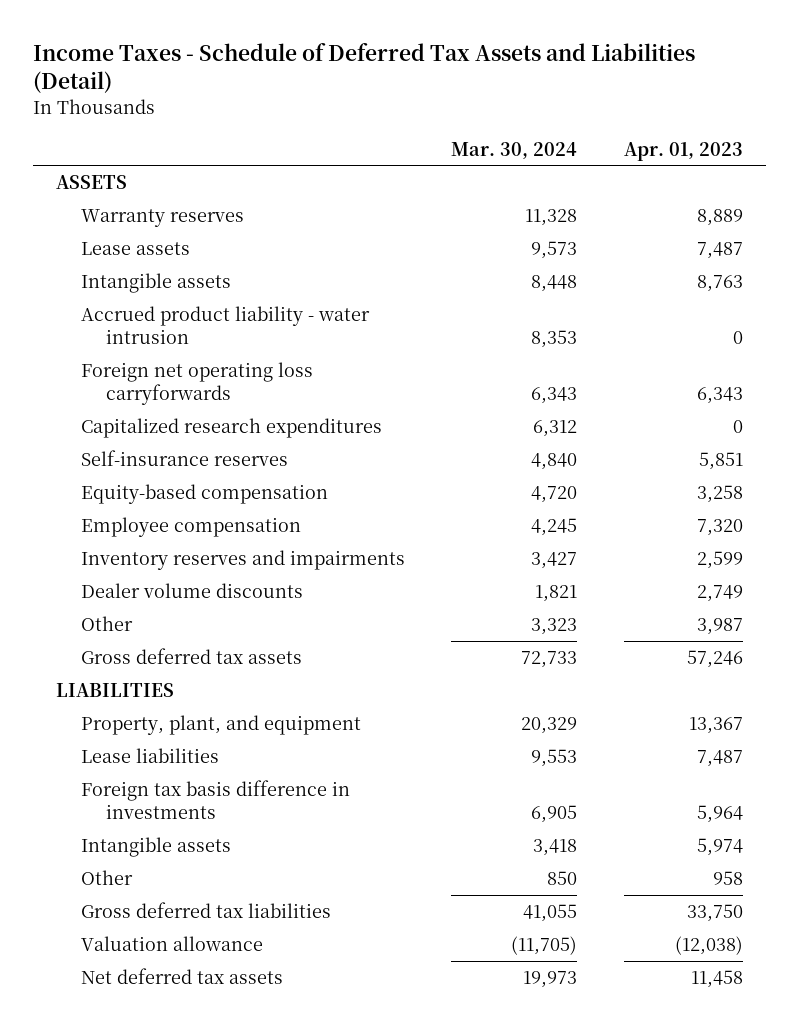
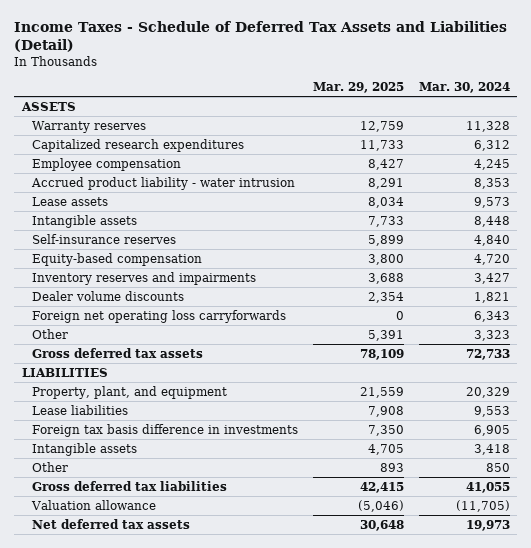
[623,141,743,161] Apr. 01, 2023 -> none
none -> [312,82,404,94] Mar. 29, 2025
[81,418,383,439] Capitalized research expenditures -> [31,138,244,152] Capitalized research expenditures
[81,517,302,538] Employee compensation -> [31,157,181,171] Employee compensation
[81,306,371,345] Accrued product liability - water intrusion -> [30,176,295,190] Accrued product liability - water intrusion
[81,362,314,406] Foreign net operating loss carryforwards -> [31,309,286,323] Foreign net operating loss carryforwards

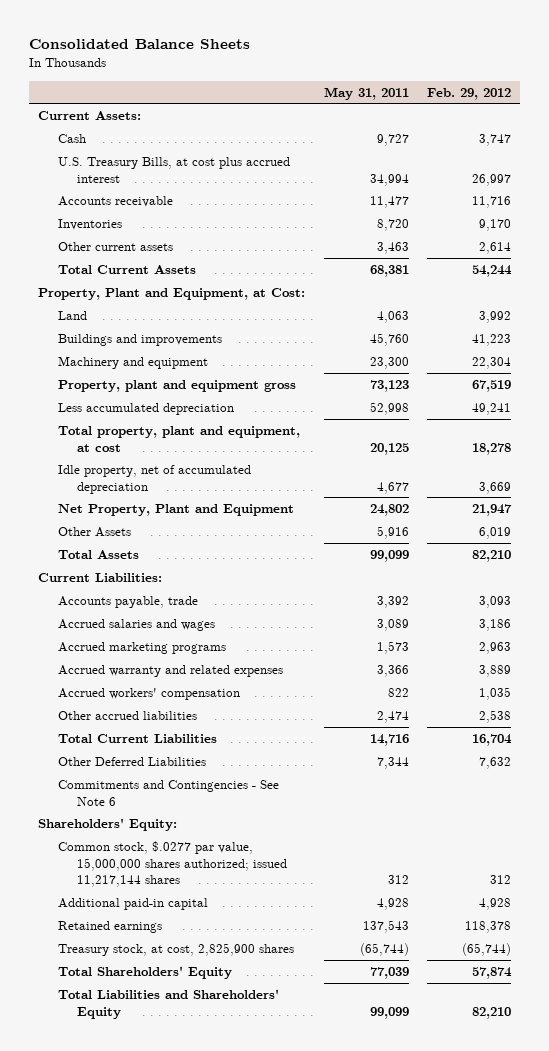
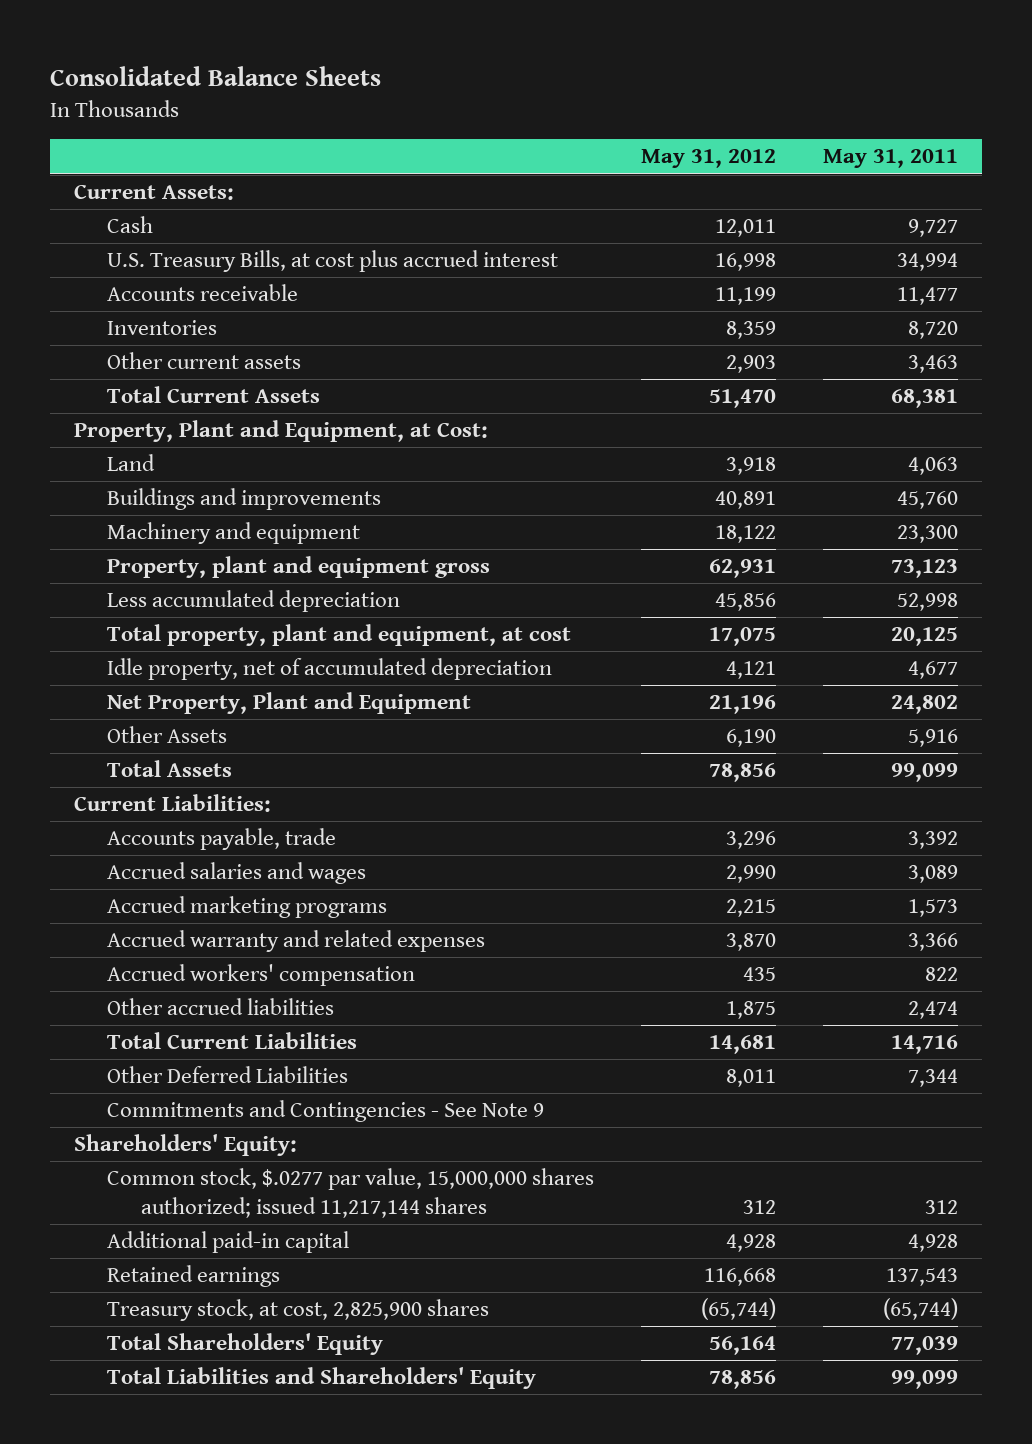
[427,87,512,100] Feb. 29, 2012 -> none
none -> [641,149,777,169] May 31, 2012
[57,779,279,806] Commitments and Contingencies - See Note 6 -> [107,1100,545,1123] Commitments and Contingencies - See Note 9

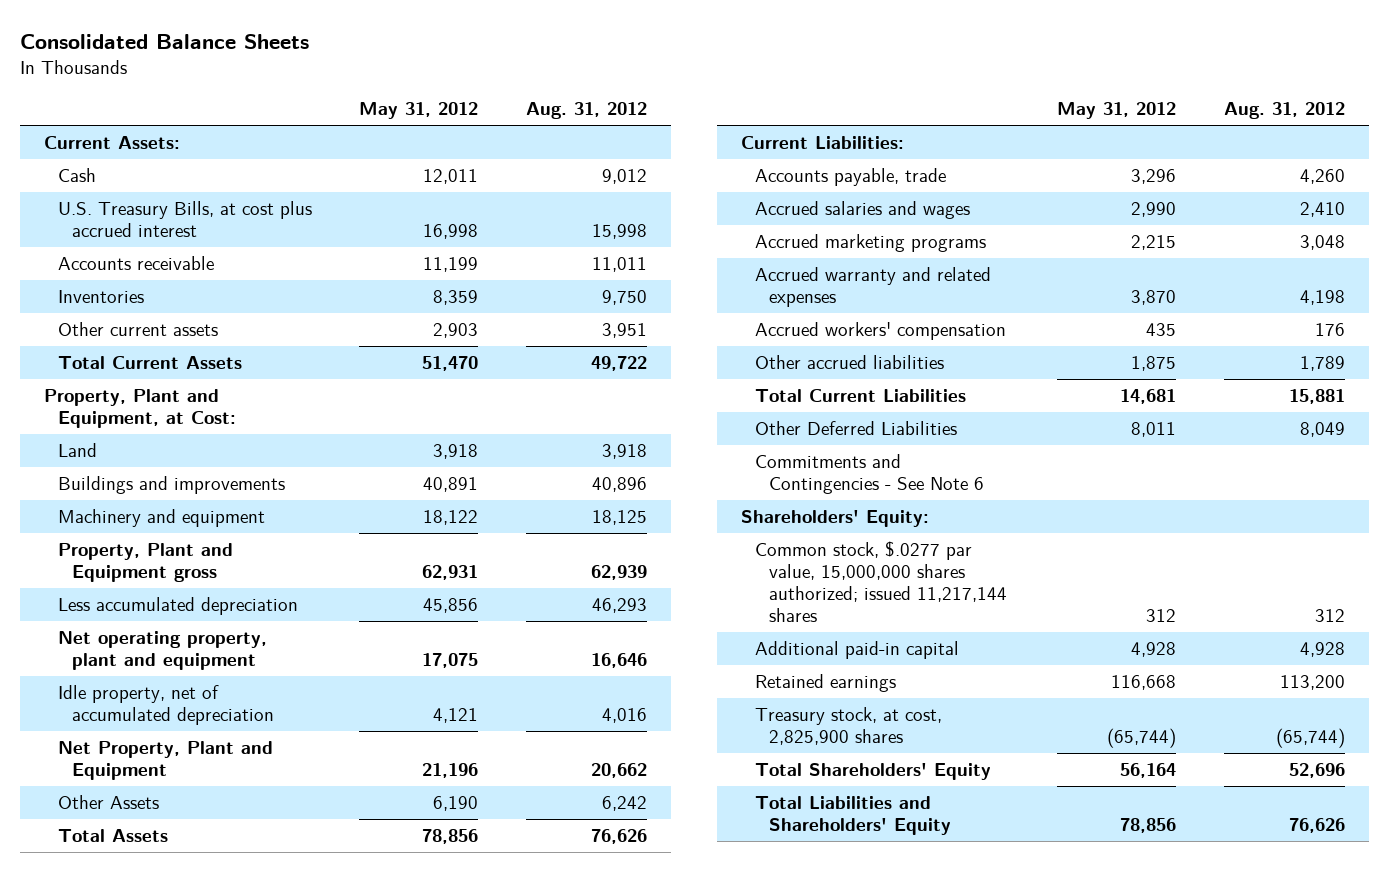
[823,149,959,169] May 31, 2011 -> none
none -> [525,102,647,120] Aug. 31, 2012
[107,556,491,579] Property, plant and equipment gross -> [57,542,233,582] Property, Plant and Equipment gross
[107,624,572,647] Total property, plant and equipment, at cost -> [57,630,267,670] Net operating property, plant and equipment
[107,1100,545,1123] Commitments and Contingencies - See Note 9 -> [755,453,985,494] Commitments and Contingencies - See Note 6

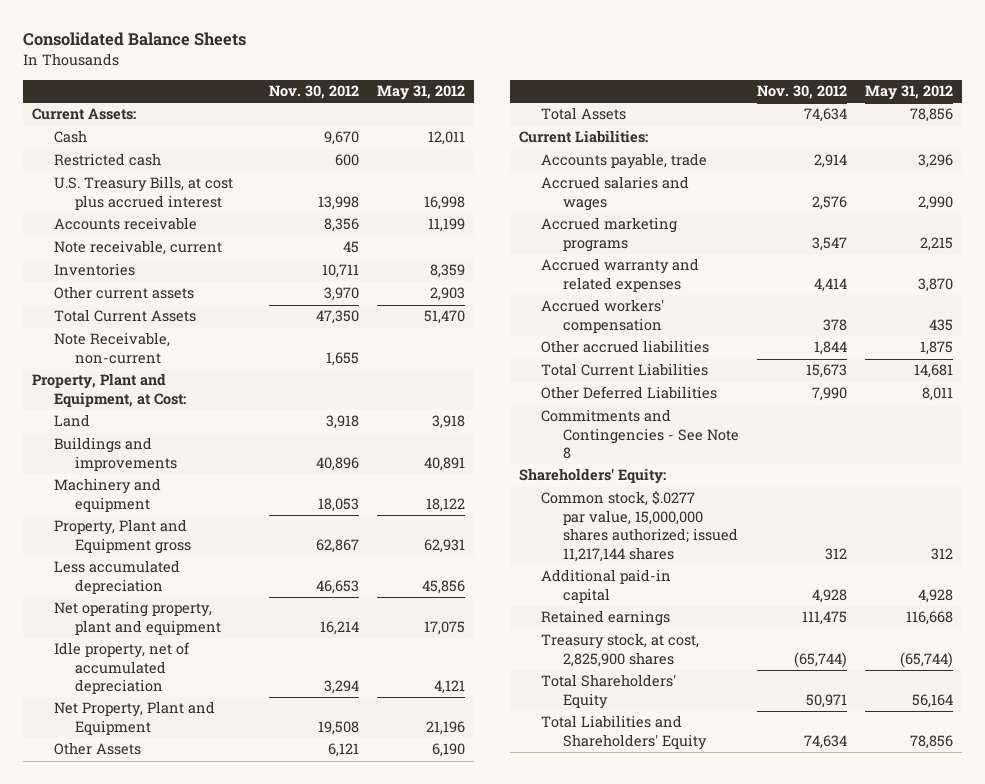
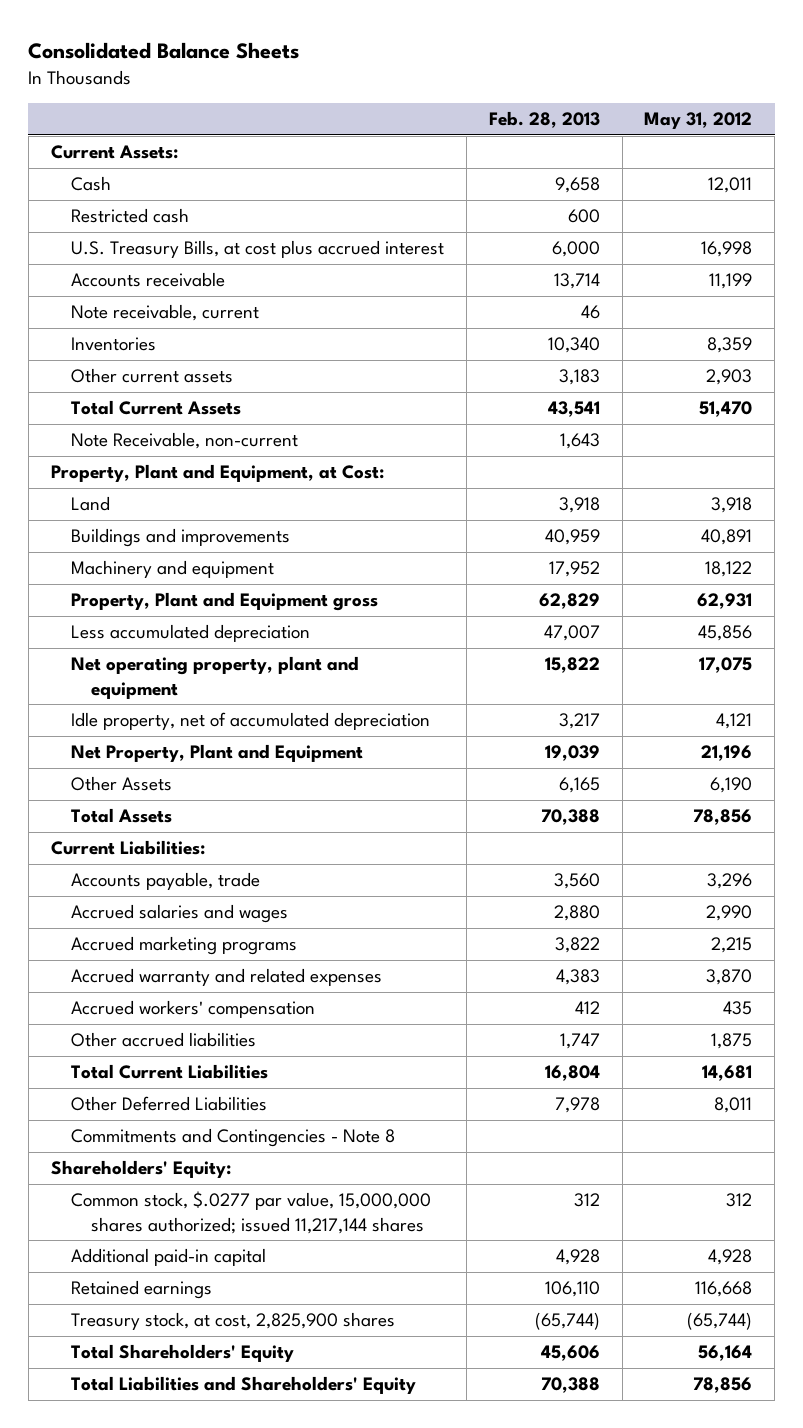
[269,85,360,100] Nov. 30, 2012 -> none
none -> [488,111,600,129] Feb. 28, 2013
[541,409,740,460] Commitments and Contingencies - See Note 8 -> [70,1128,395,1148] Commitments and Contingencies - Note 8

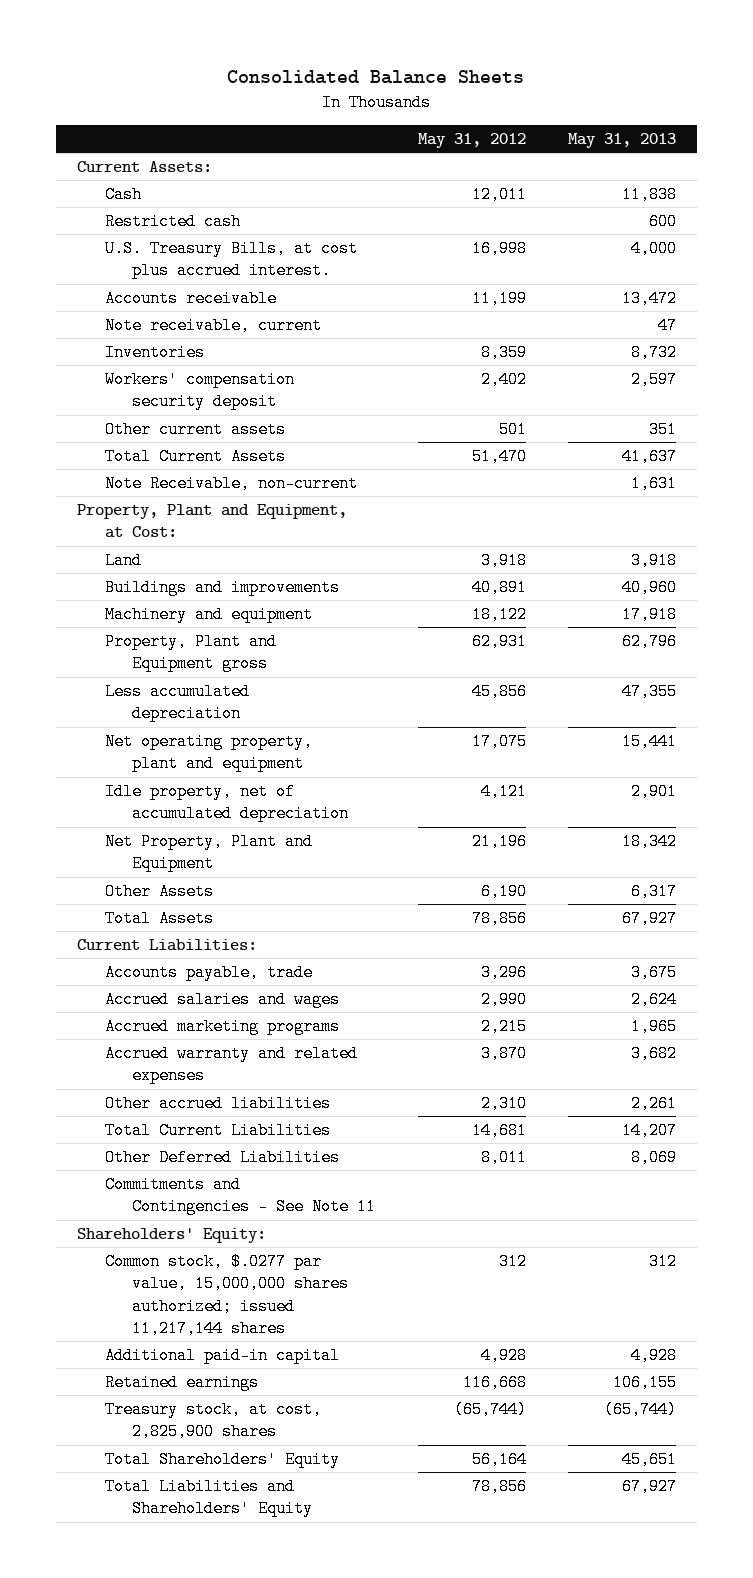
[488,111,600,129] Feb. 28, 2013 -> none
none -> [568,132,677,148] May 31, 2013
[70,240,444,259] U.S. Treasury Bills, at cost plus accrued interest -> [104,240,358,280] U.S. Treasury Bills, at cost plus accrued interest.
none -> [104,371,295,411] Workers' compensation security deposit
[706,369,753,386] 2,903 -> [498,421,527,439] 501
[70,1000,315,1019] Accrued workers' compensation -> none
[711,1033,753,1050] 1,875 -> [480,1095,527,1113] 2,310
[70,1128,395,1148] Commitments and Contingencies - Note 8 -> [104,1176,377,1216] Commitments and Contingencies - See Note 11

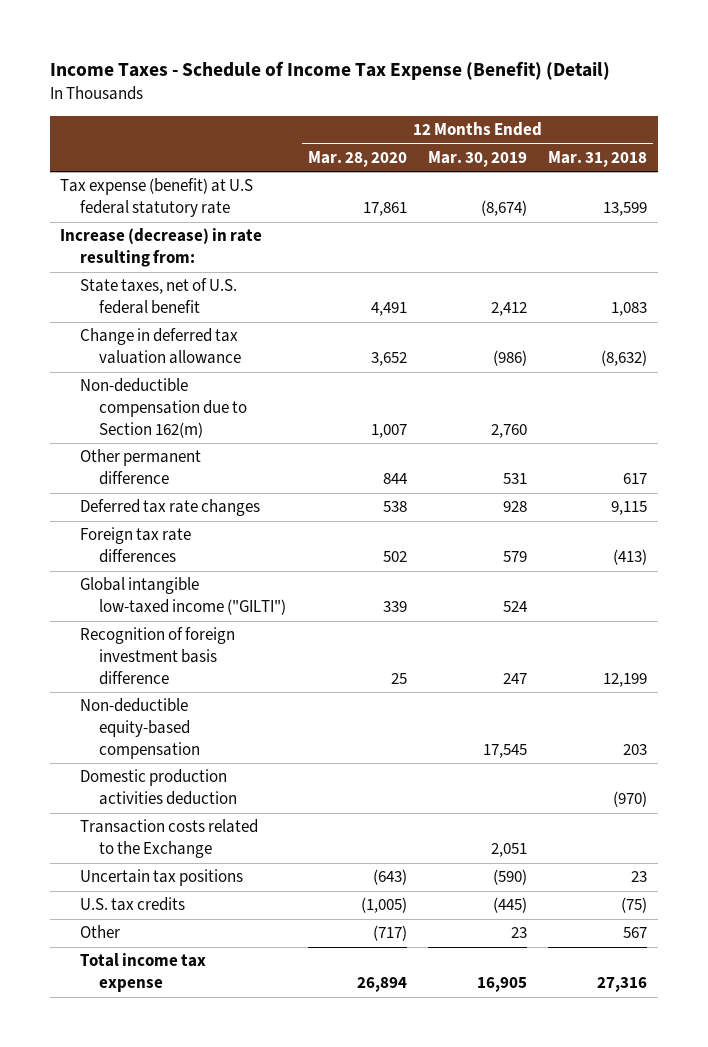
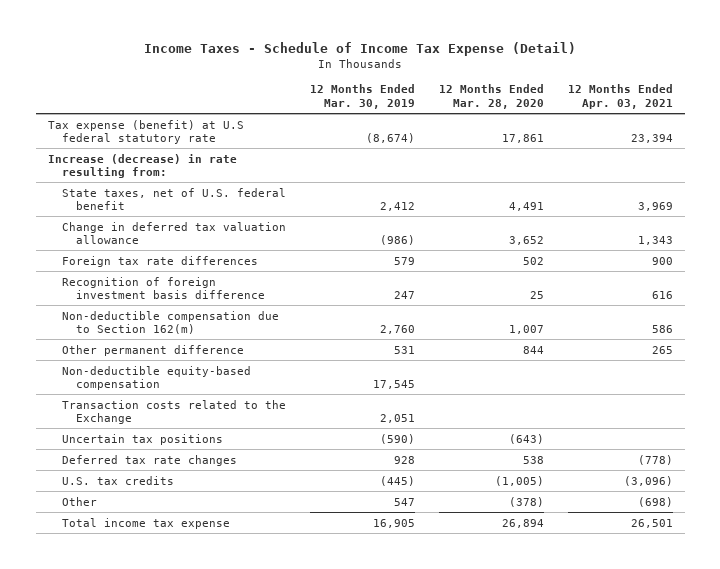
[49,60,610,80] Income Taxes - Schedule of Income Tax Expense (Benefit) (Detail) -> [144,41,577,56] Income Taxes - Schedule of Income Tax Expense (Detail)
[548,150,648,167] Mar. 31, 2018 -> none
none -> [567,84,673,109] 12 Months Ended Apr. 03, 2021
[79,577,287,616] Global intangible low-taxed income ("GILTI") -> none
[79,378,248,439] Non-deductible compensation due to Section 162(m) -> [61,310,279,334] Non-deductible compensation due to Section 162(m)
[79,449,201,486] Other permanent difference -> [61,344,244,356] Other permanent difference
[79,769,238,806] Domestic production activities deduction -> none
[79,499,260,517] Deferred tax rate changes -> [61,454,237,466] Deferred tax rate changes
[372,925,407,942] (717) -> [508,496,544,507] (378)
[511,927,528,939] 23 -> [393,497,415,506] 547

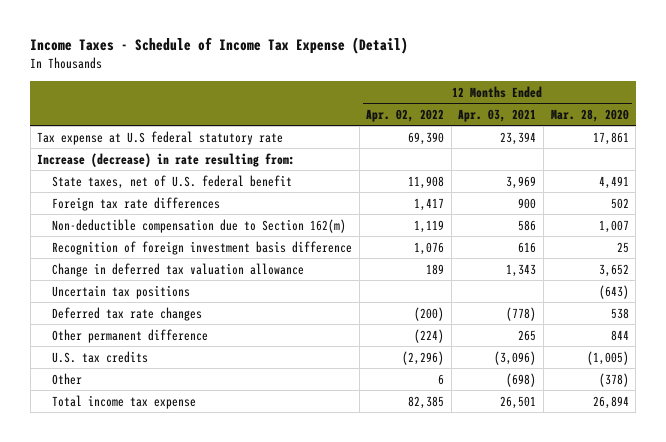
[309,84,415,109] 12 Months Ended Mar. 30, 2019 -> none
none -> [366,108,445,122] Apr. 02, 2022
[47,119,244,144] Tax expense (benefit) at U.S federal statutory rate -> [37,130,284,145] Tax expense at U.S federal statutory rate
[61,365,251,390] Non-deductible equity-based compensation -> none
[61,399,286,424] Transaction costs related to the Exchange -> none
[61,276,266,299] Recognition of foreign investment basis difference -> [52,240,353,255] Recognition of foreign investment basis difference
[61,221,286,244] Change in deferred tax valuation allowance -> [52,262,305,277] Change in deferred tax valuation allowance
[61,344,244,356] Other permanent difference -> [52,328,209,343] Other permanent difference

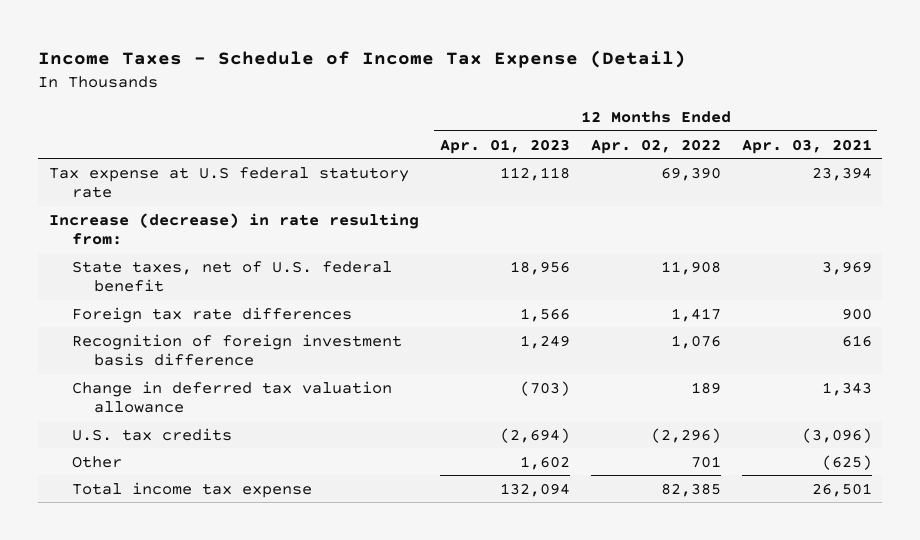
[550,108,629,122] Mar. 28, 2020 -> none
none -> [439,138,570,154] Apr. 01, 2023
[52,218,347,233] Non-deductible compensation due to Section 162(m) -> none
[52,284,191,299] Uncertain tax positions -> none
[52,306,203,321] Deferred tax rate changes -> none
[52,328,209,343] Other permanent difference -> none
[438,373,445,385] 6 -> [690,455,721,468] 701
[506,372,537,387] (698) -> [821,454,872,470] (625)

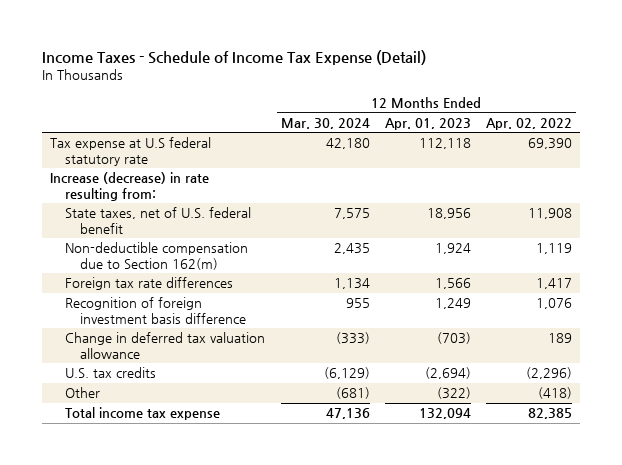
[741,138,872,154] Apr. 03, 2021 -> none
none -> [280,117,370,129] Mar. 30, 2024
none -> [65,242,249,270] Non-deductible compensation due to Section 162(m)
[519,455,570,470] 1,602 -> [436,387,471,400] (322)
[690,455,721,468] 701 -> [538,387,573,400] (418)

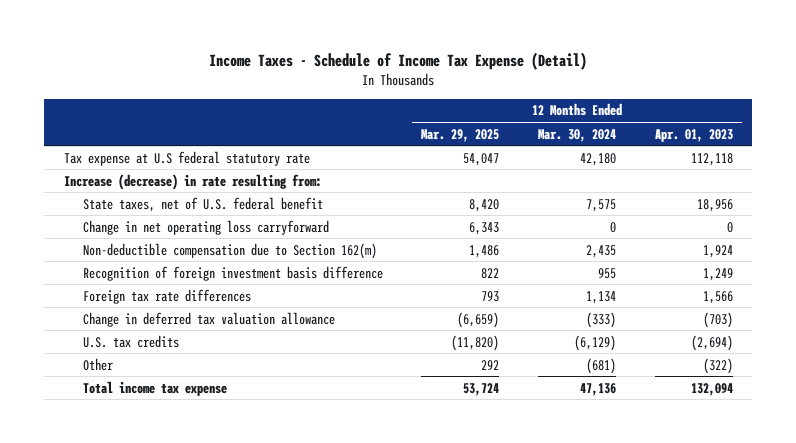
[486,117,573,130] Apr. 02, 2022 -> none
none -> [421,128,500,142] Mar. 29, 2025
none -> [82,219,329,235] Change in net operating loss carryforward
[65,277,234,291] Foreign tax rate differences -> [82,288,251,304] Foreign tax rate differences

